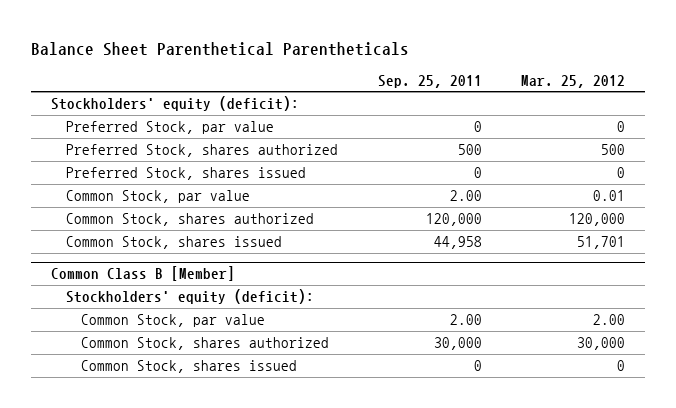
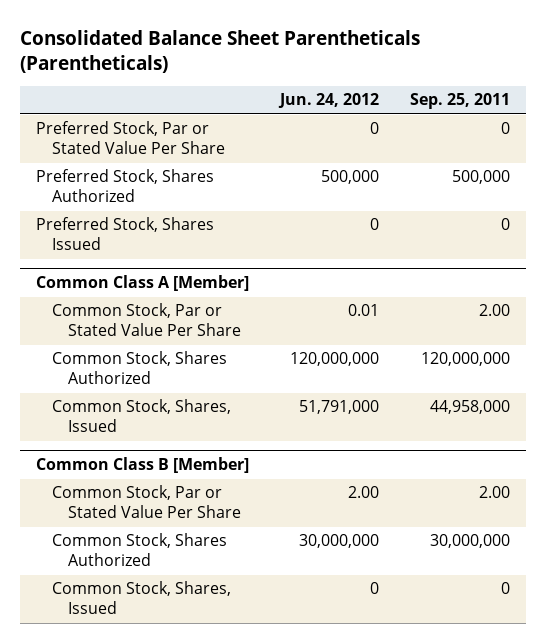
[30,41,409,56] Balance Sheet Parenthetical Parentheticals -> [20,30,421,73] Consolidated Balance Sheet Parentheticals (Parentheticals)
[521,74,626,88] Mar. 25, 2012 -> none
none -> [277,93,379,109] Jun. 24, 2012
[50,96,299,112] Stockholders' equity (deficit): -> none
[66,121,275,135] Preferred Stock, par value -> [35,121,225,155] Preferred Stock, Par or Stated Value Per Share
[66,144,339,158] Preferred Stock, shares authorized -> [35,169,214,203] Preferred Stock, Shares Authorized
[457,144,482,156] 500 -> [452,170,511,185] 500,000
[66,167,307,181] Preferred Stock, shares issued -> [35,217,214,251] Preferred Stock, Shares Issued
none -> [35,275,249,292] Common Class A [Member]
[66,190,251,204] Common Stock, par value -> [51,303,241,337] Common Stock, Par or Stated Value Per Share
[66,213,315,227] Common Stock, shares authorized -> [51,351,227,385] Common Stock, Shares Authorized
[425,213,482,227] 120,000 -> [421,352,511,367] 120,000,000
[66,236,283,250] Common Stock, shares issued -> [51,399,231,433] Common Stock, Shares, Issued
[433,236,482,250] 44,958 -> [430,400,511,415] 44,958,000
[66,289,315,305] Stockholders' equity (deficit): -> none
[81,314,266,328] Common Stock, par value -> [51,485,241,519] Common Stock, Par or Stated Value Per Share
[81,337,330,351] Common Stock, shares authorized -> [51,533,227,567] Common Stock, Shares Authorized
[433,337,482,351] 30,000 -> [430,534,511,549] 30,000,000
[81,360,298,374] Common Stock, shares issued -> [51,581,231,615] Common Stock, Shares, Issued

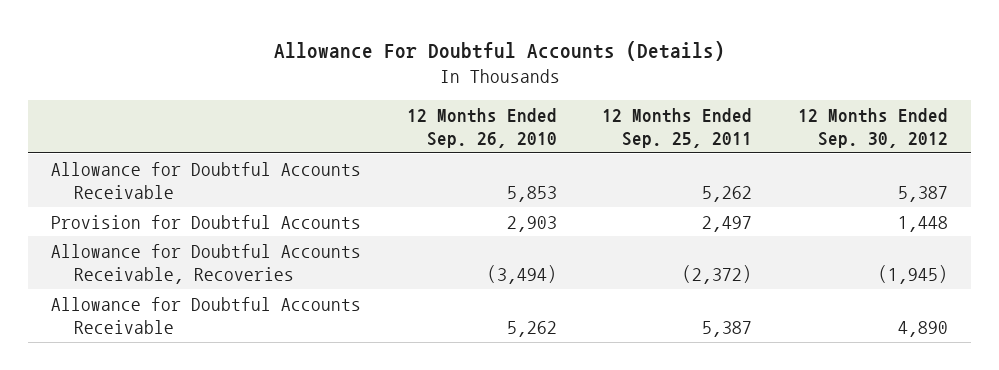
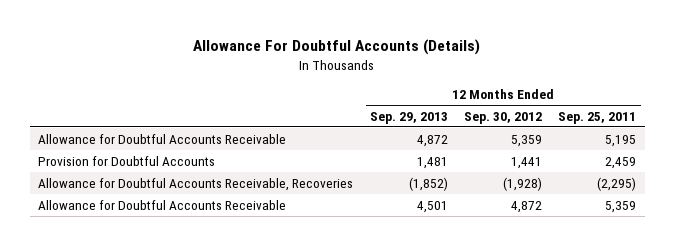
[406,107,557,149] 12 Months Ended Sep. 26, 2010 -> none
none -> [369,111,448,124] Sep. 29, 2013
[702,185,753,202] 5,262 -> [605,134,637,147] 5,195
[898,185,949,202] 5,387 -> [511,134,543,147] 5,359
[702,215,753,232] 2,497 -> [605,156,637,169] 2,459
[898,215,949,232] 1,448 -> [511,156,543,169] 1,441
[682,264,753,284] (2,372) -> [597,176,637,191] (2,295)
[878,264,949,284] (1,945) -> [503,176,543,191] (1,928)
[702,320,753,337] 5,387 -> [605,200,637,213] 5,359
[898,320,949,337] 4,890 -> [511,200,543,213] 4,872

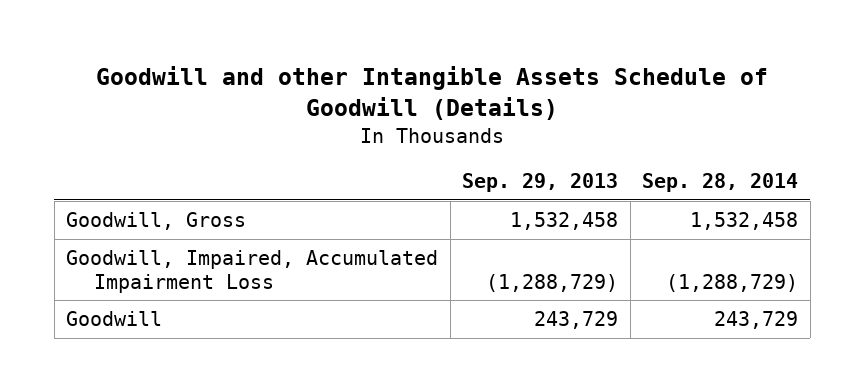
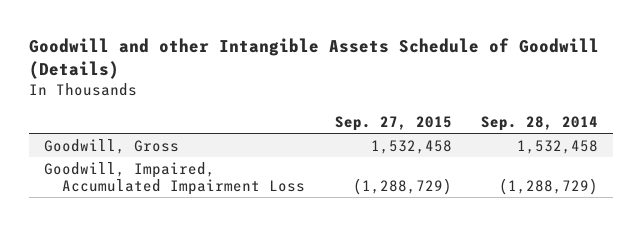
[462,173,619,193] Sep. 29, 2013 -> none
none -> [334,115,452,131] Sep. 27, 2015
[66,310,163,326] Goodwill -> none

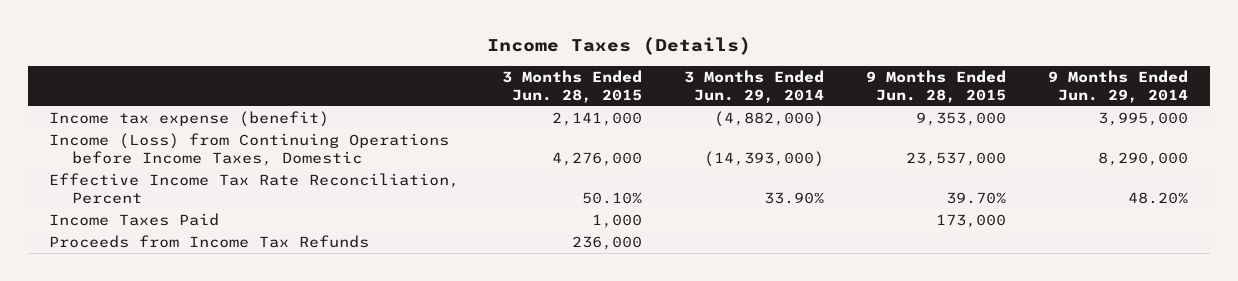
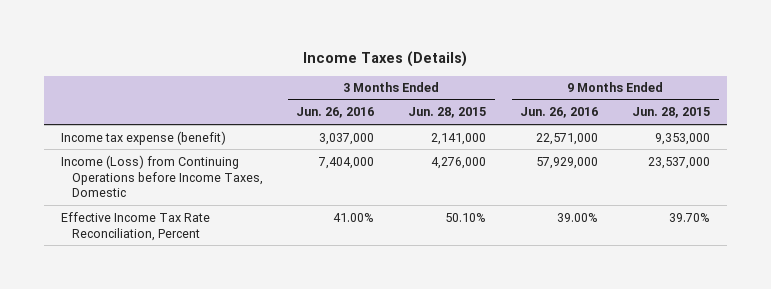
[683,69,824,103] 3 Months Ended Jun. 29, 2014 -> none
[1048,69,1189,103] 9 Months Ended Jun. 29, 2014 -> none
none -> [296,107,375,119] Jun. 26, 2016
none -> [520,107,599,119] Jun. 26, 2016
[49,213,220,227] Income Taxes Paid -> none
[49,235,370,249] Proceeds from Income Tax Refunds -> none

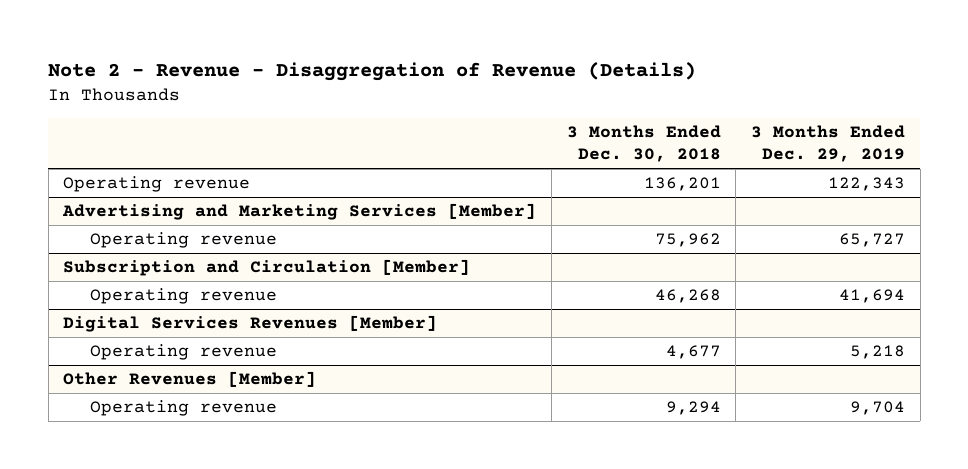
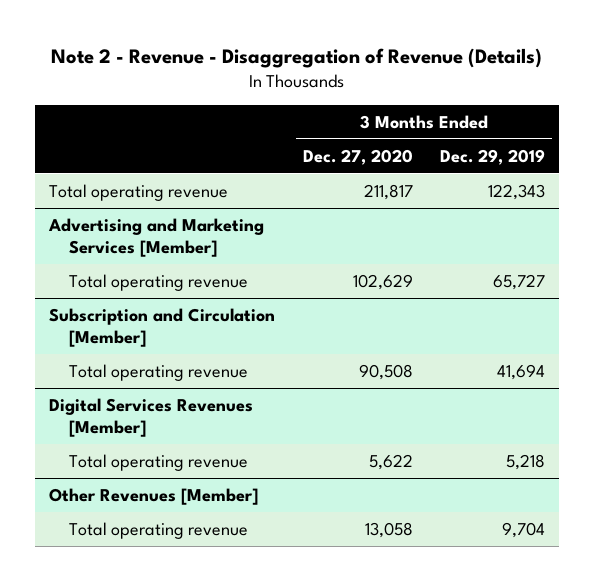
[566,125,721,163] 3 Months Ended Dec. 30, 2018 -> none
none -> [302,148,413,165] Dec. 27, 2020
[63,176,251,193] Operating revenue -> [49,183,229,201] Total operating revenue
[89,232,277,249] Operating revenue -> [69,273,249,291] Total operating revenue
[89,288,277,305] Operating revenue -> [69,363,249,381] Total operating revenue
[89,344,277,361] Operating revenue -> [69,453,249,471] Total operating revenue
[89,400,277,417] Operating revenue -> [69,521,249,539] Total operating revenue

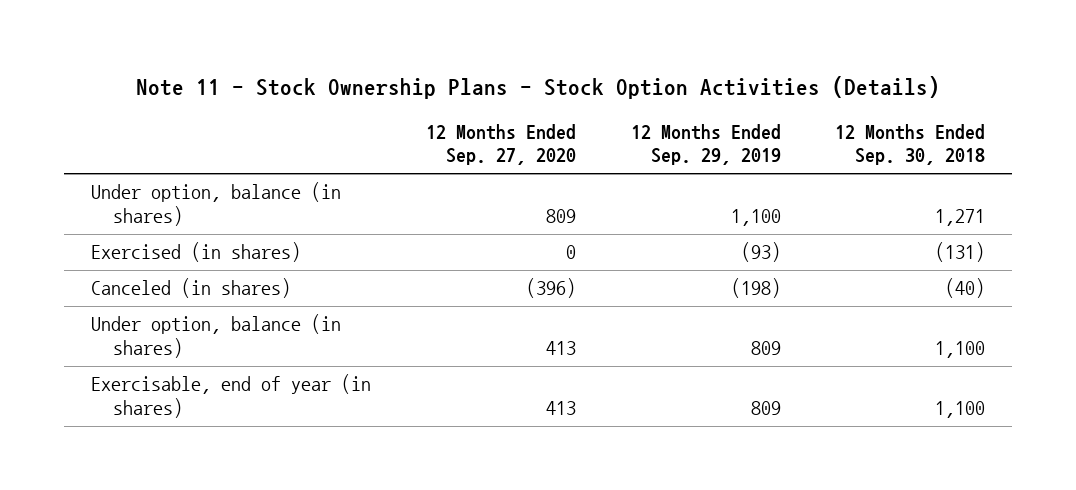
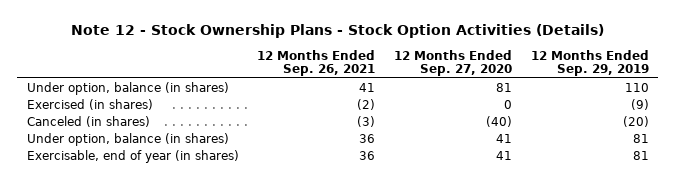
[136,76,941,100] Note 11 - Stock Ownership Plans - Stock Option Activities (Details) -> [70,24,604,39] Note 12 - Stock Ownership Plans - Stock Option Activities (Details)
[835,123,986,166] 12 Months Ended Sep. 30, 2018 -> none
none -> [257,49,376,77] 12 Months Ended Sep. 26, 2021
[545,208,576,223] 809 -> [495,82,512,92] 81
[730,208,781,226] 1,100 -> [624,82,649,92] 110
[740,242,781,263] (93) -> [630,98,649,110] (9)
[525,278,576,299] (396) -> [485,115,512,127] (40)
[730,278,781,299] (198) -> [622,115,649,127] (20)
[545,340,576,355] 413 -> [495,133,512,143] 41
[750,340,781,355] 809 -> [632,133,649,143] 81
[545,400,576,415] 413 -> [495,150,512,160] 41
[750,400,781,415] 809 -> [632,150,649,160] 81

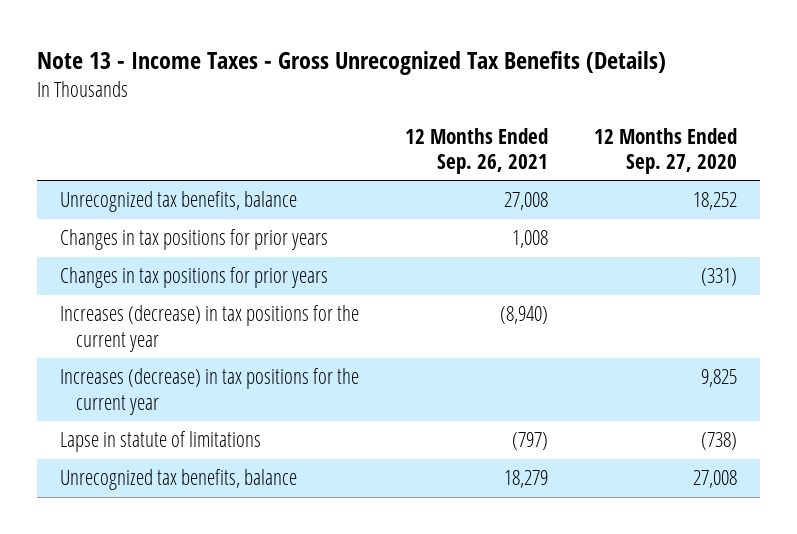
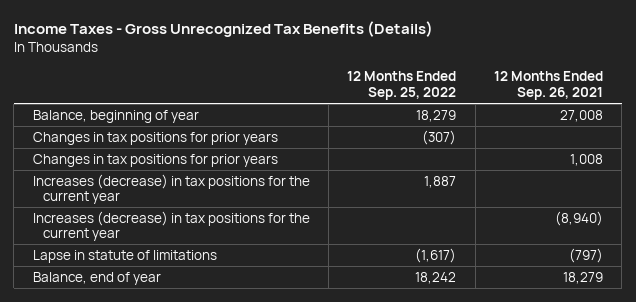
[36,50,666,75] Note 13 - Income Taxes - Gross Unrecognized Tax Benefits (Details) -> [13,21,433,38] Income Taxes - Gross Unrecognized Tax Benefits (Details)
[594,127,738,174] 12 Months Ended Sep. 27, 2020 -> none
none -> [347,71,457,101] 12 Months Ended Sep. 25, 2022
[59,191,297,213] Unrecognized tax benefits, balance -> [32,109,199,123] Balance, beginning of year
[59,229,328,251] Changes in tax positions for prior years -> [32,153,278,167] Changes in tax positions for prior years
[59,305,359,352] Increases (decrease) in tax positions for the current year -> [32,210,310,242] Increases (decrease) in tax positions for the current year
[59,469,297,491] Unrecognized tax benefits, balance -> [32,271,161,285] Balance, end of year

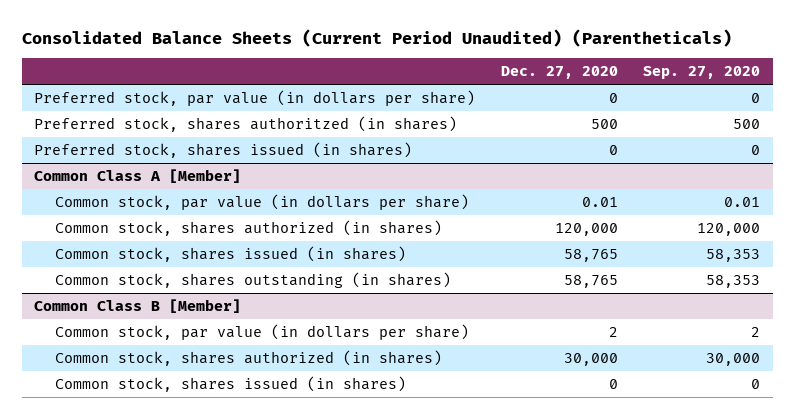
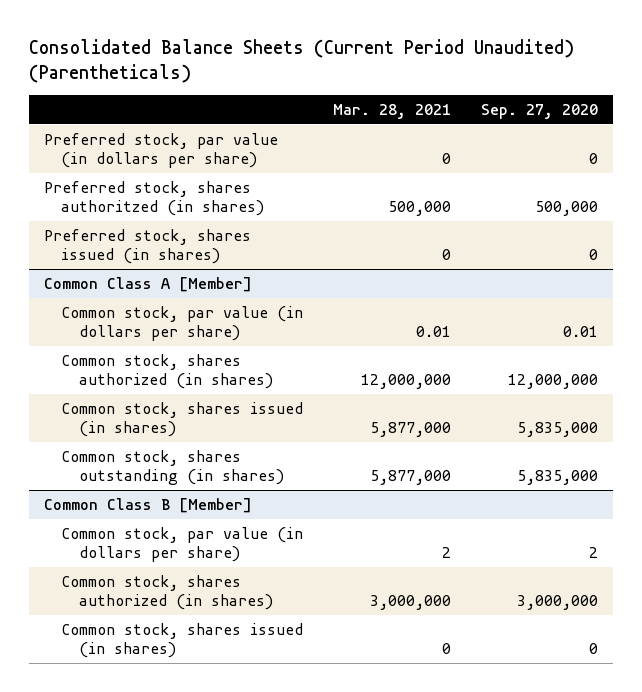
[500,66,618,80] Dec. 27, 2020 -> none
none -> [333,103,452,119] Mar. 28, 2021
[732,118,760,129] 500 -> [534,200,598,216] 500,000
[696,222,760,236] 120,000 -> [507,373,598,389] 12,000,000
[705,248,760,262] 58,353 -> [516,421,598,437] 5,835,000
[705,274,760,288] 58,353 -> [516,469,598,485] 5,835,000
[705,352,760,366] 30,000 -> [516,594,598,610] 3,000,000

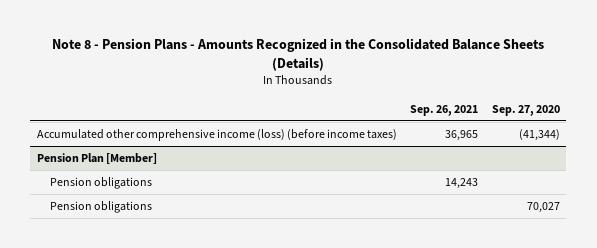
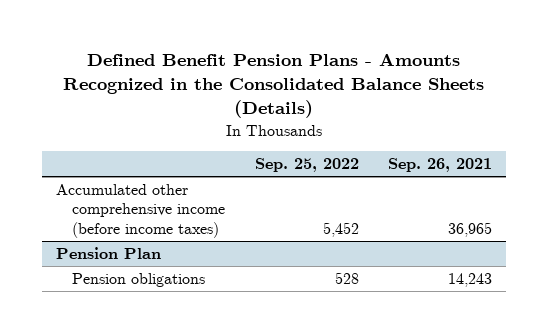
[52,38,545,72] Note 8 - Pension Plans - Amounts Recognized in the Consolidated Balance Sheets (Details) -> [63,52,485,119] Defined Benefit Pension Plans - Amounts Recognized in the Consolidated Balance Sheets (Details)
[491,104,560,116] Sep. 27, 2020 -> none
none -> [254,158,359,173] Sep. 25, 2022
[37,129,398,142] Accumulated other comprehensive income (loss) (before income taxes) -> [56,183,226,238] Accumulated other comprehensive income (before income taxes)
[37,153,158,165] Pension Plan [Member] -> [56,246,162,259] Pension Plan
[49,201,152,214] Pension obligations -> none

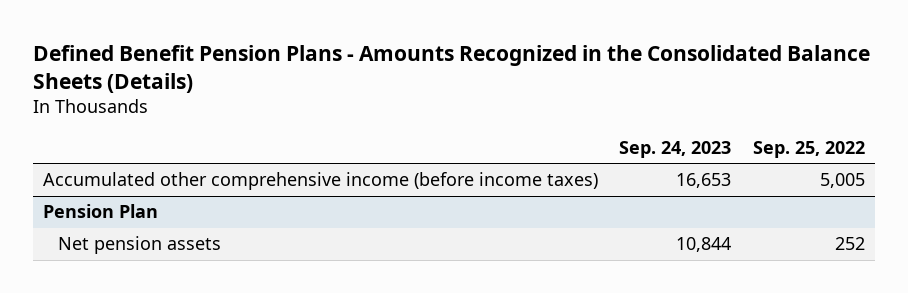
[387,158,492,173] Sep. 26, 2021 -> none
none -> [619,141,732,159] Sep. 24, 2023
[322,221,359,237] 5,452 -> [819,173,865,189] 5,005
[72,272,206,287] Pension obligations -> [58,236,222,255] Net pension assets
[334,271,359,284] 528 -> [834,237,865,251] 252

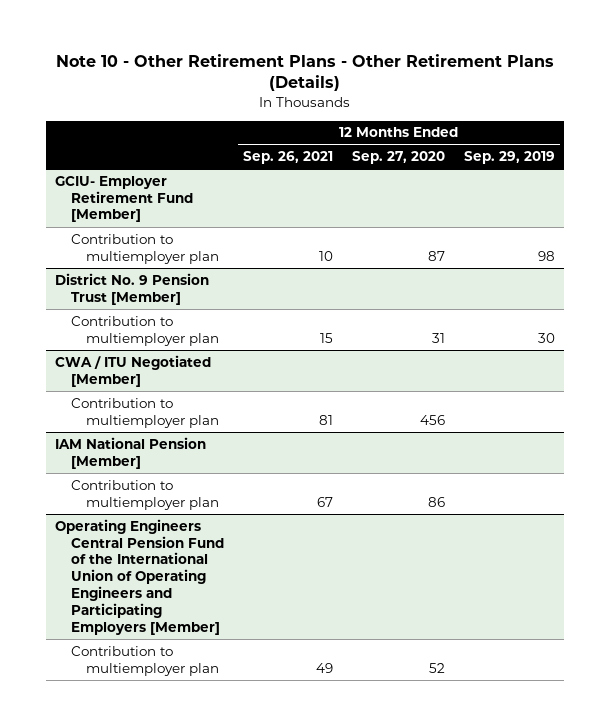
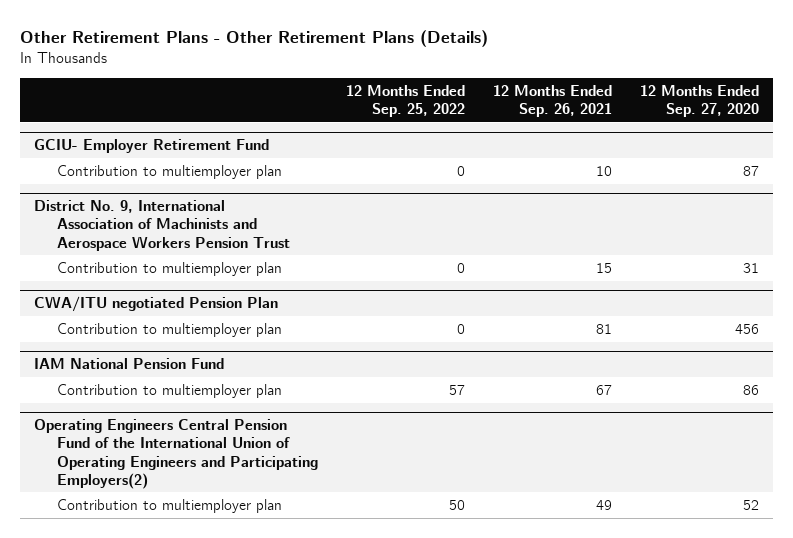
[56,54,555,92] Note 10 - Other Retirement Plans - Other Retirement Plans (Details) -> [19,30,488,48] Other Retirement Plans - Other Retirement Plans (Details)
[463,151,555,165] Sep. 29, 2019 -> none
none -> [346,84,466,118] 12 Months Ended Sep. 25, 2022
[55,175,193,223] GCIU- Employer Retirement Fund [Member] -> [33,139,269,154] GCIU- Employer Retirement Fund
[55,272,210,305] District No. 9 Pension Trust [Member] -> [33,200,291,251] District No. 9, International Association of Machinists and Aerospace Workers Pension Trust
[55,354,212,387] CWA / ITU Negotiated [Member] -> [33,296,278,313] CWA/ITU negotiated Pension Plan
[55,436,207,469] IAM National Pension [Member] -> [33,358,224,370] IAM National Pension Fund
[55,518,224,635] Operating Engineers Central Pension Fund of the International Union of Operating Engineers and Participating Employers [Member] -> [33,419,319,489] Operating Engineers Central Pension Fund of the International Union of Operating Engineers and Participating Employers(2)

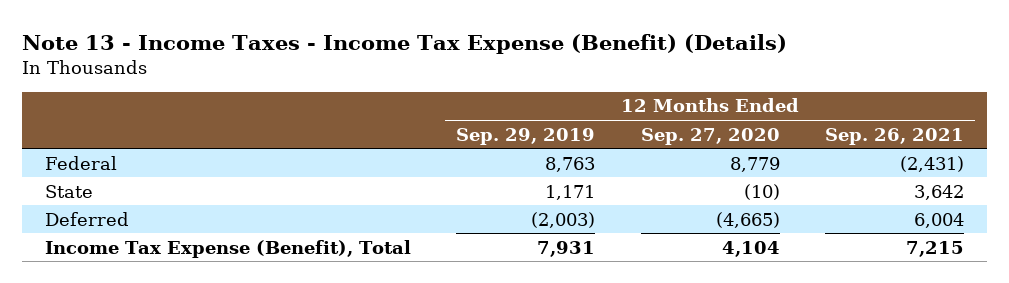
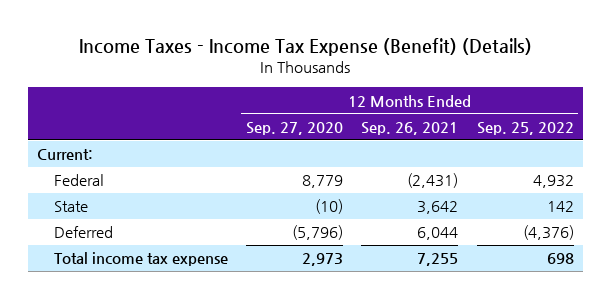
[21,33,787,54] Note 13 - Income Taxes - Income Tax Expense (Benefit) (Details) -> [79,37,533,56] Income Taxes - Income Tax Expense (Benefit) (Details)
[456,127,596,145] Sep. 29, 2019 -> none
none -> [476,121,574,135] Sep. 25, 2022
none -> [37,149,94,161] Current:
[715,211,780,228] (4,665) -> [292,225,344,241] (5,796)
[913,212,964,228] 6,004 -> [417,227,459,241] 6,044
[44,239,411,258] Income Tax Expense (Benefit), Total -> [53,252,228,267] Total income tax expense
[721,240,780,257] 4,104 -> [302,253,344,267] 2,973
[905,240,964,257] 7,215 -> [417,253,459,267] 7,255

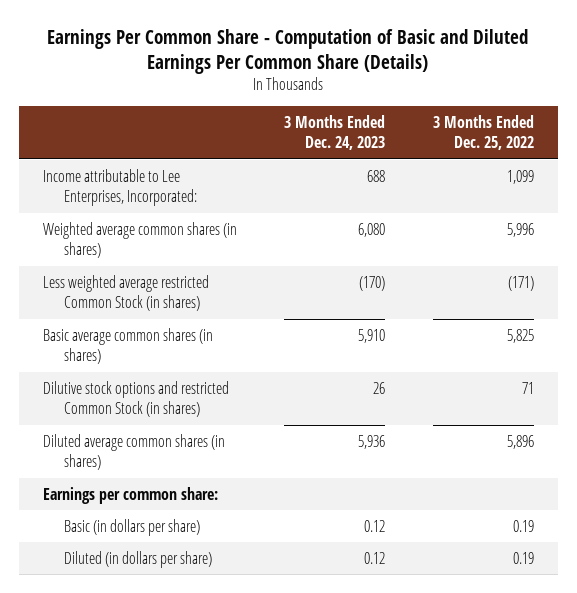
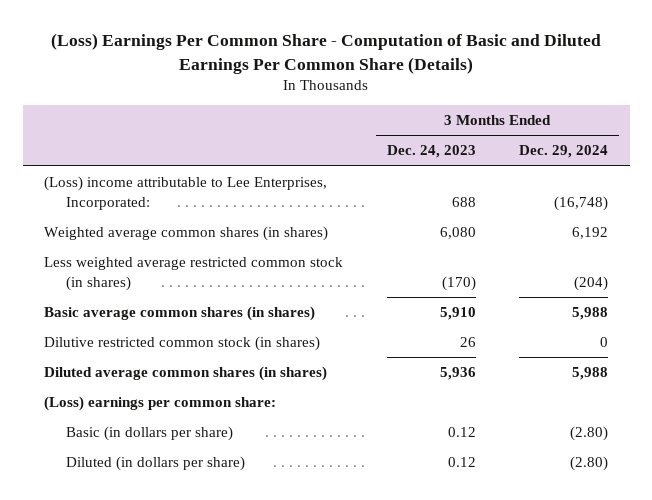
[47,28,529,74] Earnings Per Common Share - Computation of Basic and Diluted Earnings Per Common Share (Details) -> [51,33,602,74] (Loss) Earnings Per Common Share - Computation of Basic and Diluted Earnings Per Common Share (Details)
[432,115,534,151] 3 Months Ended Dec. 25, 2022 -> none
none -> [519,145,609,159] Dec. 29, 2024
[42,168,197,207] Income attributable to Lee Enterprises, Incorporated: -> [44,176,328,210] (Loss) income attributable to Lee Enterprises, Incorporated:
[42,274,209,312] Less weighted average restricted Common Stock (in shares) -> [44,257,344,291] Less weighted average restricted common stock (in shares)
[42,380,229,418] Dilutive stock options and restricted Common Stock (in shares) -> [44,336,321,352] Dilutive restricted common stock (in shares)
[42,486,218,504] Earnings per common share: -> [44,396,277,412] (Loss) earnings per common share:

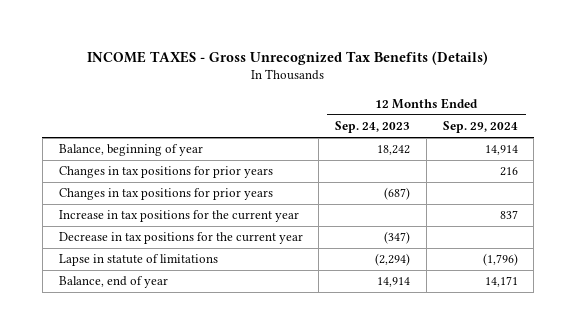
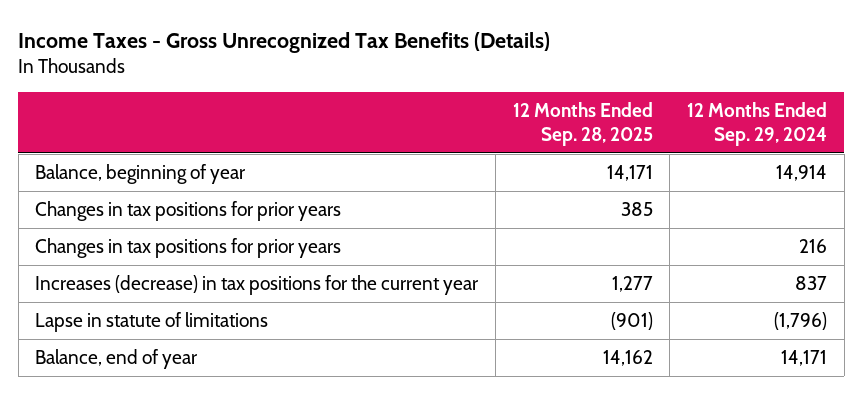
[87,51,489,66] INCOME TAXES - Gross Unrecognized Tax Benefits (Details) -> [18,31,551,53] Income Taxes - Gross Unrecognized Tax Benefits (Details)
[335,121,411,134] Sep. 24, 2023 -> none
none -> [512,101,653,146] 12 Months Ended Sep. 28, 2025
[58,232,303,245] Decrease in tax positions for the current year -> none
[58,166,273,179] Changes in tax positions for prior years -> [35,237,342,258] Changes in tax positions for prior years
[58,210,299,223] Increase in tax positions for the current year -> [35,274,480,295] Increases (decrease) in tax positions for the current year

